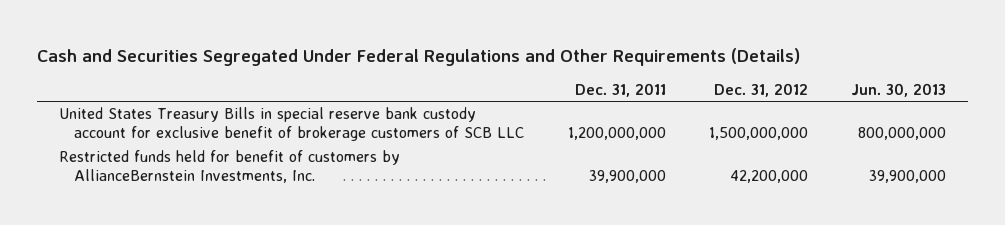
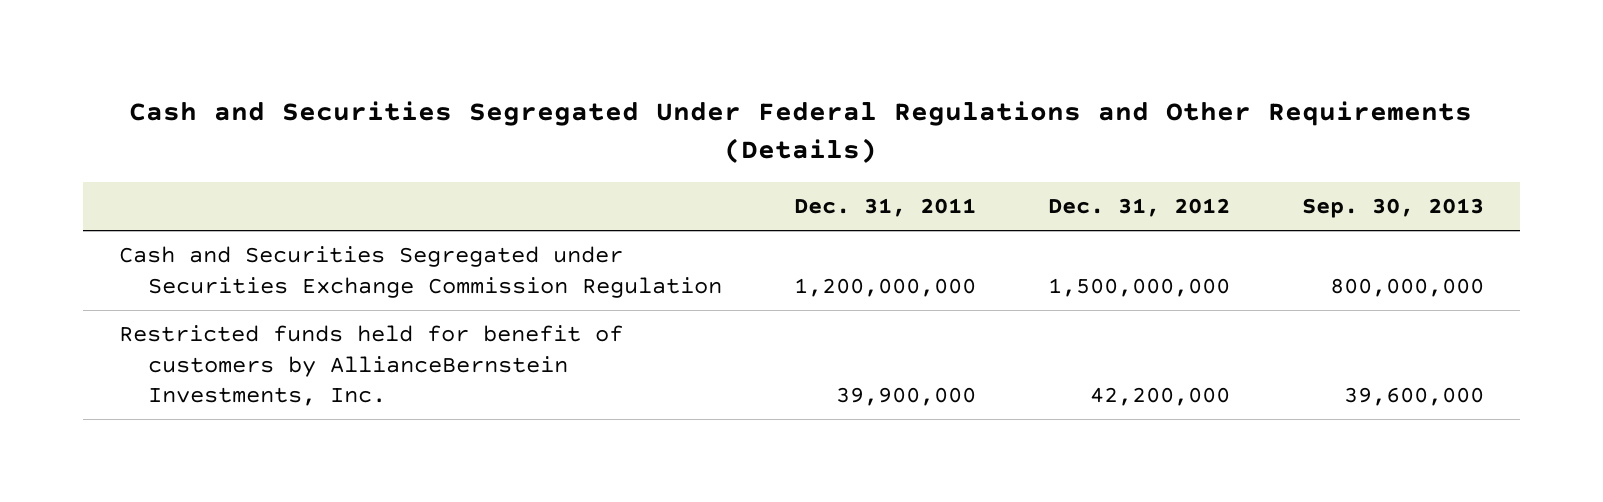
[851,82,947,97] Jun. 30, 2013 -> none
none -> [1301,198,1484,219] Sep. 30, 2013
[59,107,525,142] United States Treasury Bills in special reserve bank custody account for exclusive benefit of brokerage customers of SCB LLC -> [118,246,723,298] Cash and Securities Segregated under Securities Exchange Commission Regulation

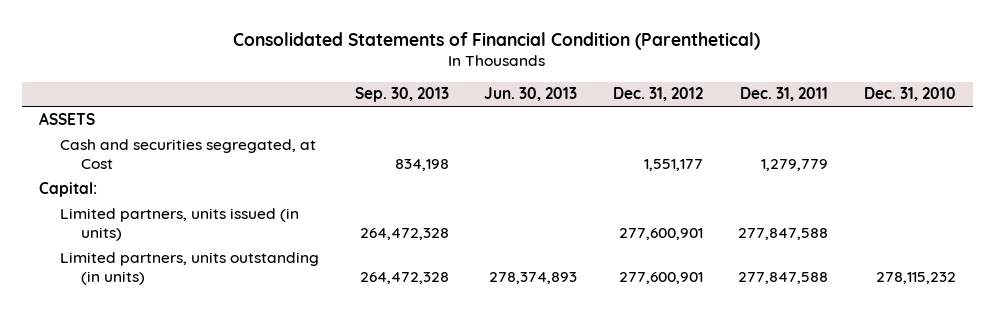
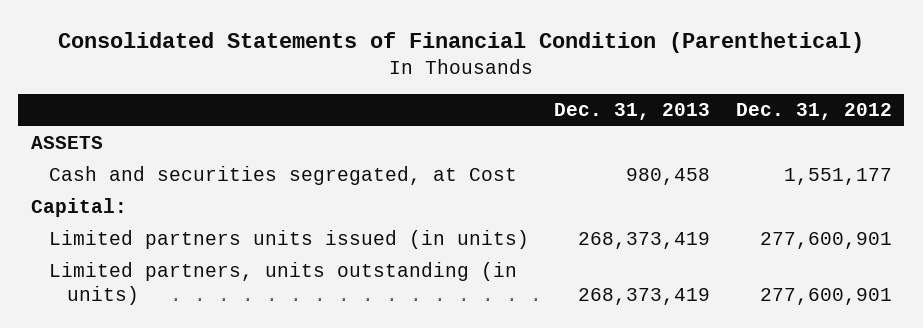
[354,87,449,103] Sep. 30, 2013 -> none
[484,87,578,102] Jun. 30, 2013 -> none
[740,87,829,102] Dec. 31, 2011 -> none
[863,87,956,102] Dec. 31, 2010 -> none
none -> [554,103,711,121] Dec. 31, 2013
[60,207,300,242] Limited partners, units issued (in units) -> [48,230,529,250] Limited partners units issued (in units)

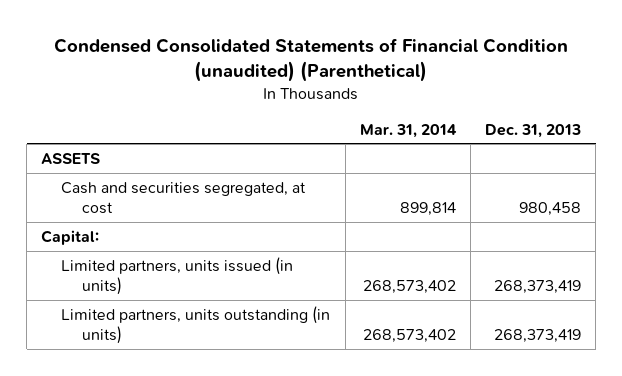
[58,32,865,54] Consolidated Statements of Financial Condition (Parenthetical) -> [54,37,569,82] Condensed Consolidated Statements of Financial Condition (unaudited) (Parenthetical)
[735,103,892,121] Dec. 31, 2012 -> none
none -> [359,123,457,138] Mar. 31, 2014
[48,166,517,186] Cash and securities segregated, at Cost -> [61,181,307,215] Cash and securities segregated, at cost
[48,230,529,250] Limited partners units issued (in units) -> [61,256,294,296] Limited partners, units issued (in units)

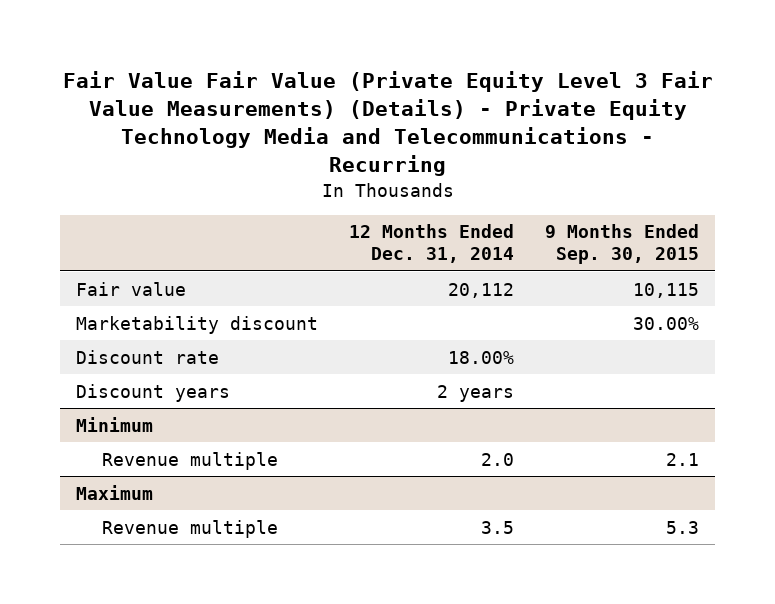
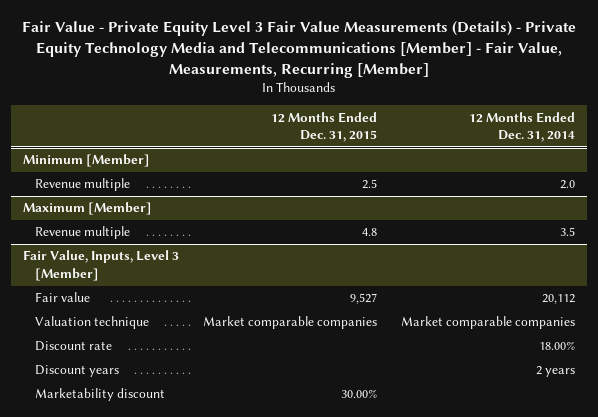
[62,71,713,177] Fair Value Fair Value (Private Equity Level 3 Fair Value Measurements) (Details) - Private Equity Technology Media and Telecommunications - Recurring -> [22,20,577,78] Fair Value - Private Equity Level 3 Fair Value Measurements (Details) - Private Equity Technology Media and Telecommunications [Member] - Fair Value, Measurements, Recurring [Member]
[545,224,700,265] 9 Months Ended Sep. 30, 2015 -> none
none -> [271,111,378,142] 12 Months Ended Dec. 31, 2015
none -> [23,154,151,168] Minimum [Member]
none -> [34,178,130,192] Revenue multiple
none -> [23,202,153,216] Maximum [Member]
none -> [34,226,130,240] Revenue multiple
none -> [23,250,180,281] Fair Value, Inputs, Level 3 [Member]
[75,315,318,334] Marketability discount -> none
none -> [34,316,149,330] Valuation technique
[75,416,153,432] Minimum -> none
[101,451,278,470] Revenue multiple -> none
[75,484,153,500] Maximum -> none
[101,519,278,538] Revenue multiple -> none
none -> [34,388,165,402] Marketability discount

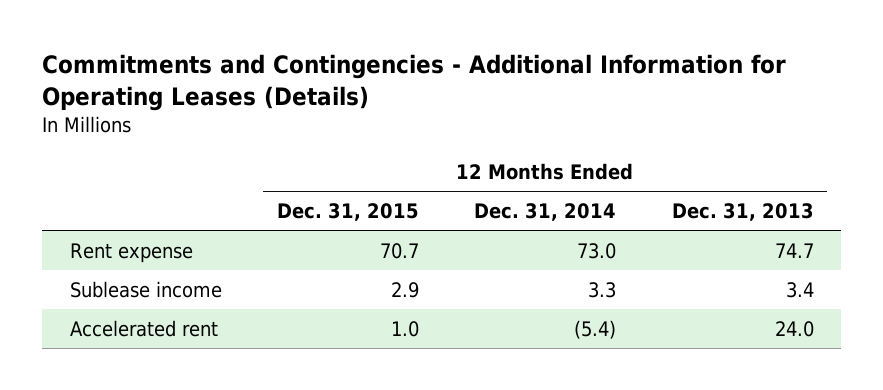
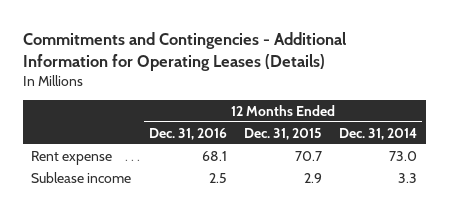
[671,203,814,222] Dec. 31, 2013 -> none
none -> [148,127,227,140] Dec. 31, 2016
[69,319,218,337] Accelerated rent -> none

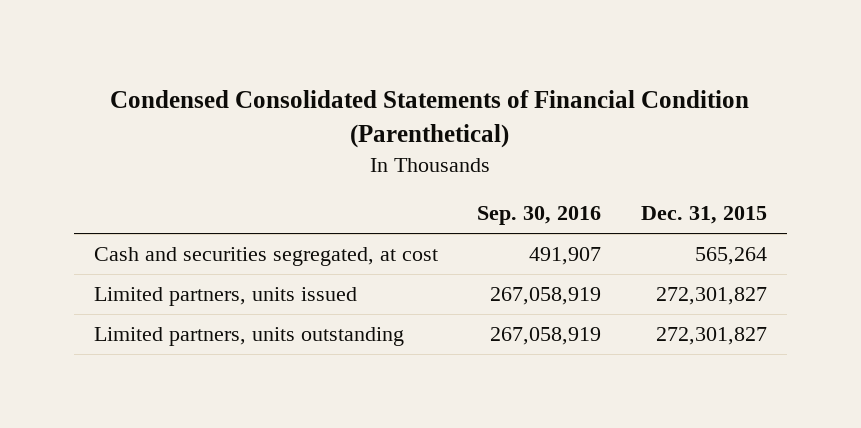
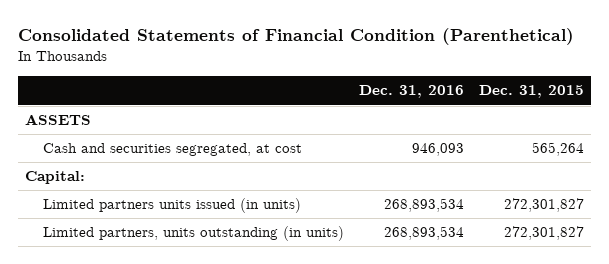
[110,90,750,149] Condensed Consolidated Statements of Financial Condition (Parenthetical) -> [17,27,574,45] Consolidated Statements of Financial Condition (Parenthetical)
[477,206,602,226] Sep. 30, 2016 -> none
none -> [358,85,464,99] Dec. 31, 2016
none -> [25,114,92,126] ASSETS
none -> [25,171,86,185] Capital:
[93,286,357,306] Limited partners, units issued -> [42,198,301,214] Limited partners units issued (in units)
[93,326,404,346] Limited partners, units outstanding -> [42,226,344,242] Limited partners, units outstanding (in units)

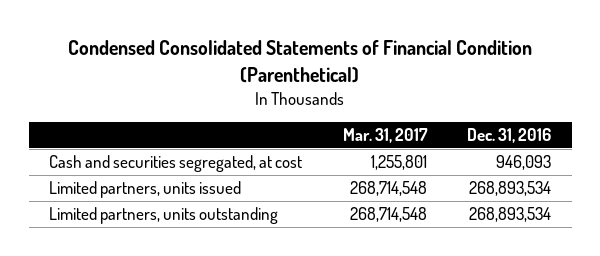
[17,27,574,45] Consolidated Statements of Financial Condition (Parenthetical) -> [68,40,533,83] Condensed Consolidated Statements of Financial Condition (Parenthetical)
[478,85,584,99] Dec. 31, 2015 -> none
none -> [342,128,428,144] Mar. 31, 2017
[25,114,92,126] ASSETS -> none
[25,171,86,185] Capital: -> none
[42,198,301,214] Limited partners units issued (in units) -> [48,181,241,199] Limited partners, units issued
[42,226,344,242] Limited partners, units outstanding (in units) -> [48,207,278,225] Limited partners, units outstanding

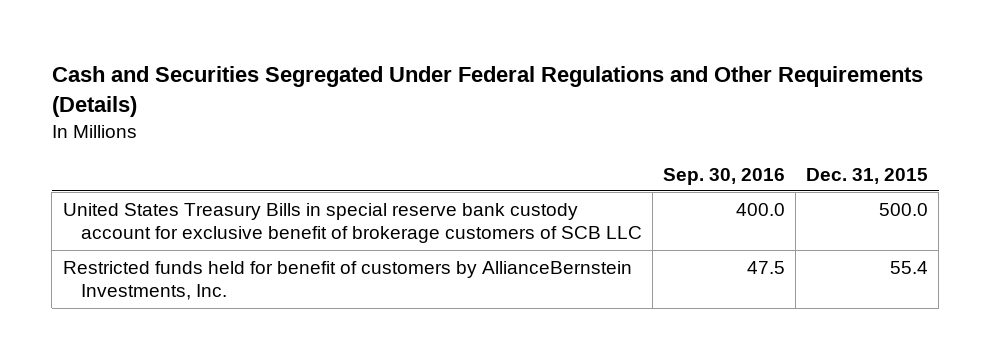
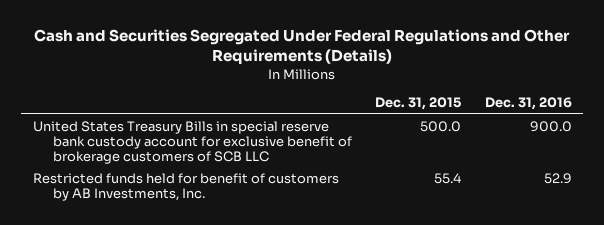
[662,167,785,185] Sep. 30, 2016 -> none
none -> [484,97,572,111] Dec. 31, 2016
[62,260,632,301] Restricted funds held for benefit of customers by AllianceBernstein Investments, Inc. -> [32,172,339,201] Restricted funds held for benefit of customers by AB Investments, Inc.

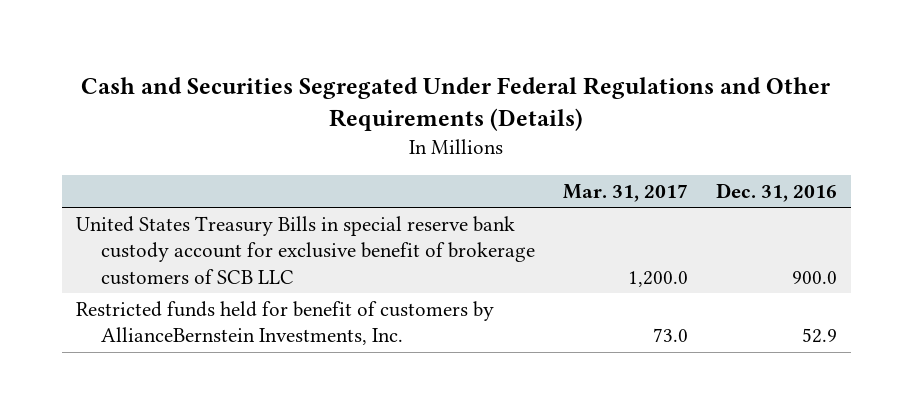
[375,97,462,111] Dec. 31, 2015 -> none
none -> [563,183,689,202] Mar. 31, 2017
[32,172,339,201] Restricted funds held for benefit of customers by AB Investments, Inc. -> [75,300,494,346] Restricted funds held for benefit of customers by AllianceBernstein Investments, Inc.

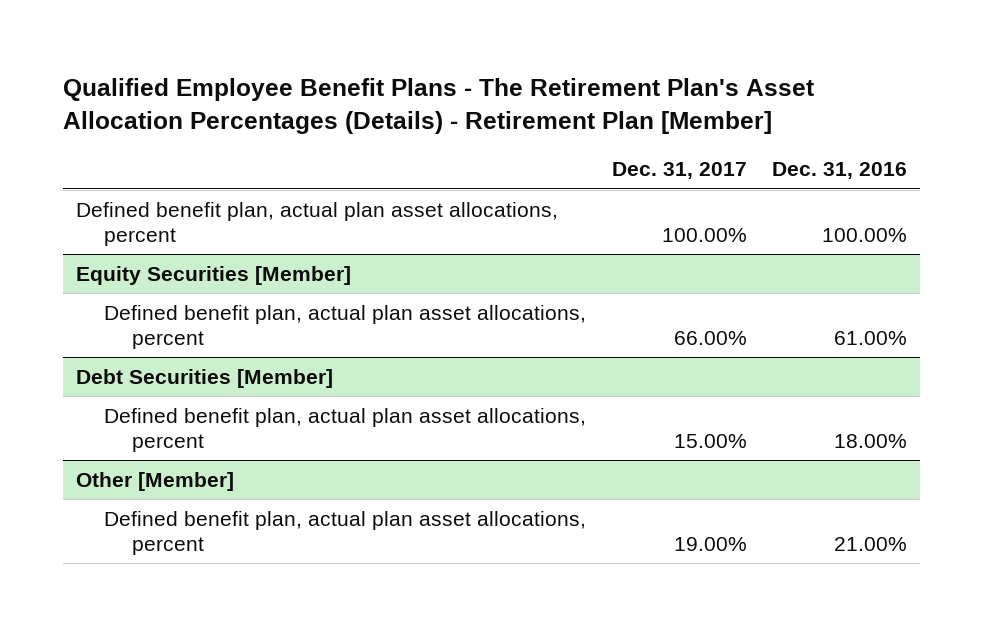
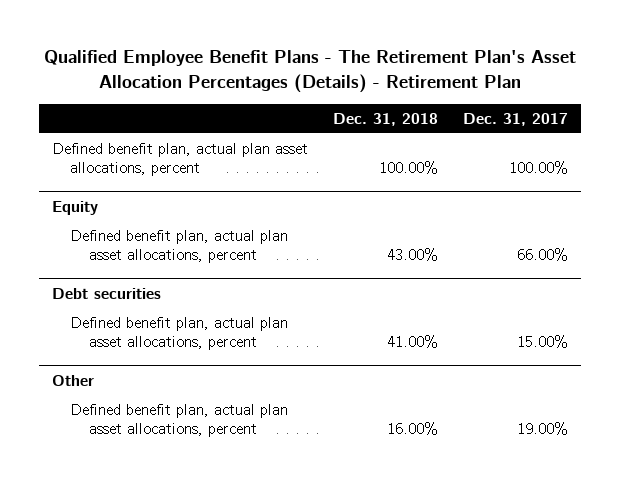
[63,77,815,134] Qualified Employee Benefit Plans - The Retirement Plan's Asset Allocation Percentages (Details) - Retirement Plan [Member] -> [44,50,577,93] Qualified Employee Benefit Plans - The Retirement Plan's Asset Allocation Percentages (Details) - Retirement Plan
[772,162,908,180] Dec. 31, 2016 -> none
none -> [333,112,439,126] Dec. 31, 2018
[75,265,351,285] Equity Securities [Member] -> [51,200,98,215] Equity
[75,368,333,388] Debt Securities [Member] -> [51,287,161,299] Debt securities
[75,471,234,491] Other [Member] -> [51,374,94,386] Other

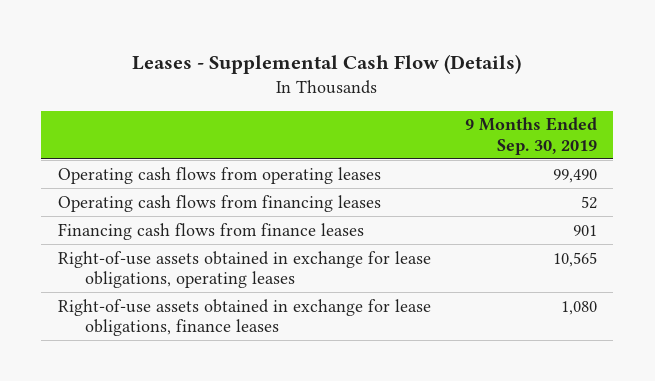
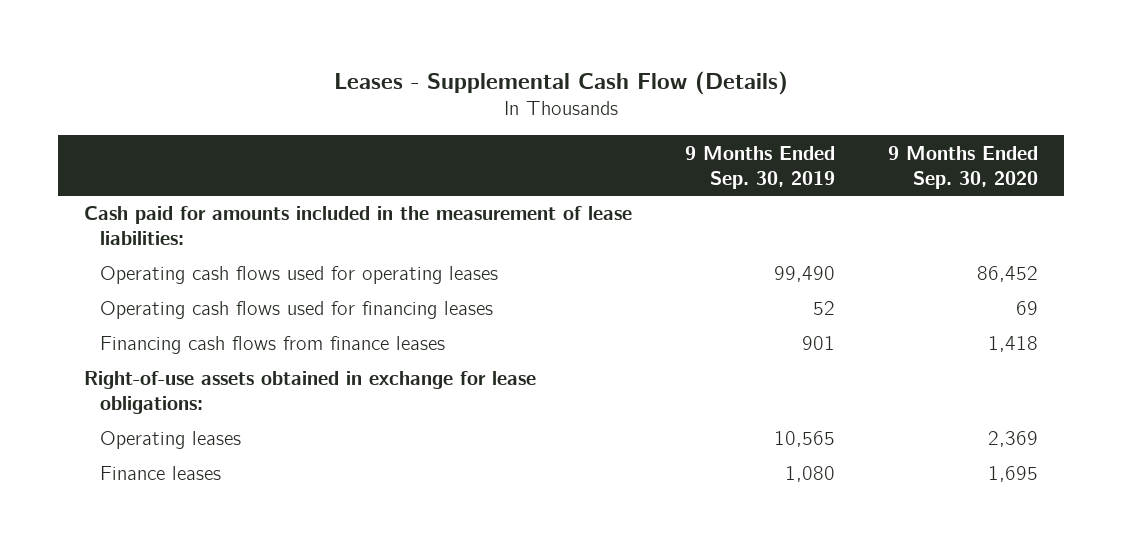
none -> [887,145,1038,189] 9 Months Ended Sep. 30, 2020
none -> [84,206,633,246] Cash paid for amounts included in the measurement of lease liabilities:
[58,166,382,184] Operating cash flows from operating leases -> [100,266,499,285] Operating cash flows used for operating leases
[58,194,382,212] Operating cash flows from financing leases -> [100,301,494,320] Operating cash flows used for financing leases
none -> [84,371,537,415] Right-of-use assets obtained in exchange for lease obligations:
[58,250,432,289] Right-of-use assets obtained in exchange for lease obligations, operating leases -> [100,431,242,450] Operating leases
[58,298,432,337] Right-of-use assets obtained in exchange for lease obligations, finance leases -> [100,466,222,481] Finance leases

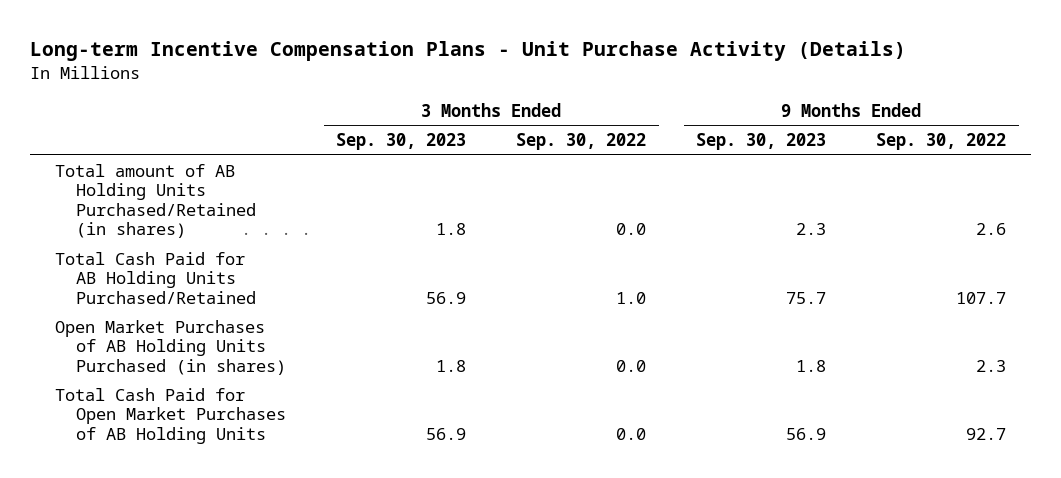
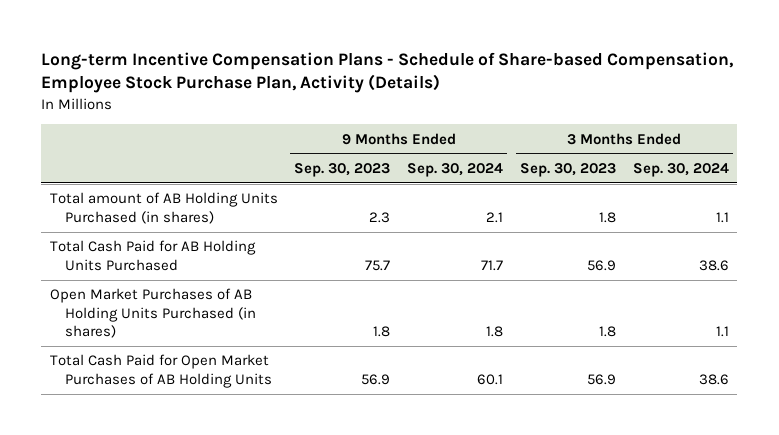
[30,41,907,62] Long-term Incentive Compensation Plans - Unit Purchase Activity (Details) -> [41,51,734,94] Long-term Incentive Compensation Plans - Schedule of Share-based Compensation, Employee Stock Purchase Plan, Activity (Details)
[516,133,647,151] Sep. 30, 2022 -> none
[876,133,1007,151] Sep. 30, 2022 -> none
none -> [407,162,504,177] Sep. 30, 2024
none -> [632,162,729,177] Sep. 30, 2024
[55,163,257,238] Total amount of AB Holding Units Purchased/Retained (in shares) -> [49,192,278,224] Total amount of AB Holding Units Purchased (in shares)
[55,251,257,304] Total Cash Paid for AB Holding Units Purchased/Retained -> [49,240,256,271] Total Cash Paid for AB Holding Units Purchased

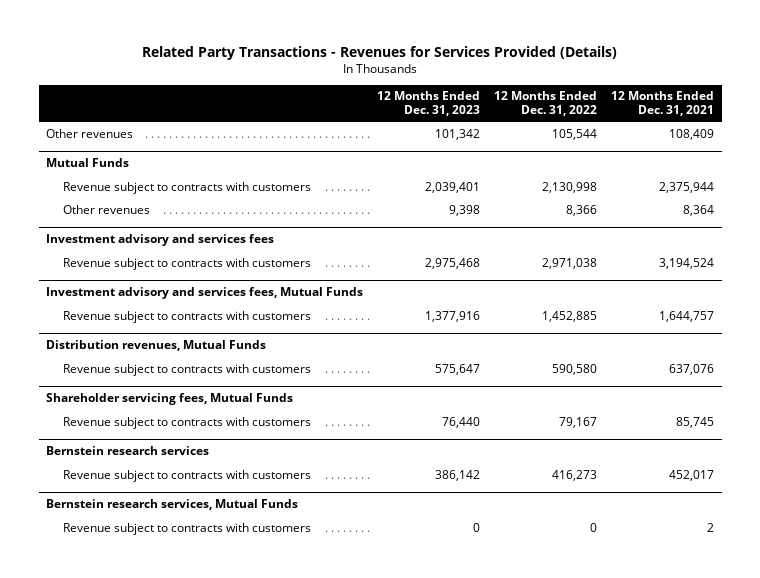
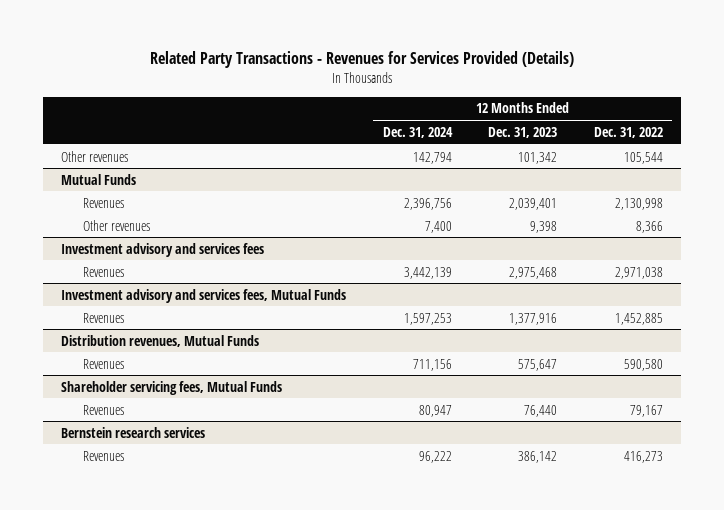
[611,91,715,117] 12 Months Ended Dec. 31, 2021 -> none
none -> [382,126,453,138] Dec. 31, 2024
[63,181,312,194] Revenue subject to contracts with customers -> [83,197,125,208] Revenues
[63,257,312,270] Revenue subject to contracts with customers -> [83,266,125,277] Revenues
[63,310,312,323] Revenue subject to contracts with customers -> [83,312,125,323] Revenues
[63,363,312,376] Revenue subject to contracts with customers -> [83,358,125,369] Revenues
[63,416,312,429] Revenue subject to contracts with customers -> [83,404,125,415] Revenues
[45,499,298,511] Bernstein research services, Mutual Funds -> none
[63,522,312,535] Revenue subject to contracts with customers -> none
[63,469,312,482] Revenue subject to contracts with customers -> [83,450,125,461] Revenues

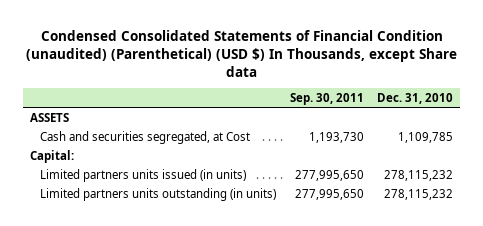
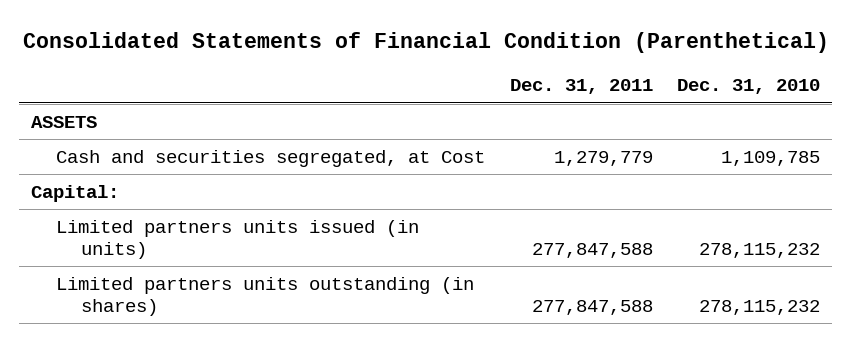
[25,29,457,77] Condensed Consolidated Statements of Financial Condition (unaudited) (Parenthetical) (USD $) In Thousands, except Share data -> [22,32,829,54] Consolidated Statements of Financial Condition (Parenthetical)
[289,93,364,106] Sep. 30, 2011 -> none
none -> [509,79,653,95] Dec. 31, 2011
[40,187,277,201] Limited partners units outstanding (in units) -> [56,276,475,316] Limited partners units outstanding (in shares)

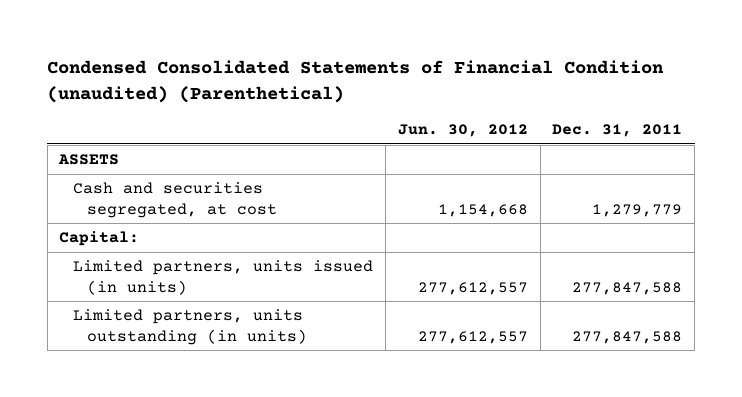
[22,32,829,54] Consolidated Statements of Financial Condition (Parenthetical) -> [47,59,665,103] Condensed Consolidated Statements of Financial Condition (unaudited) (Parenthetical)
[677,79,821,95] Dec. 31, 2010 -> none
none -> [397,124,528,138] Jun. 30, 2012
[56,149,486,167] Cash and securities segregated, at Cost -> [73,182,278,218] Cash and securities segregated, at cost
[56,219,420,259] Limited partners units issued (in units) -> [73,260,374,295] Limited partners, units issued (in units)
[56,276,475,316] Limited partners units outstanding (in shares) -> [73,309,308,345] Limited partners, units outstanding (in units)

